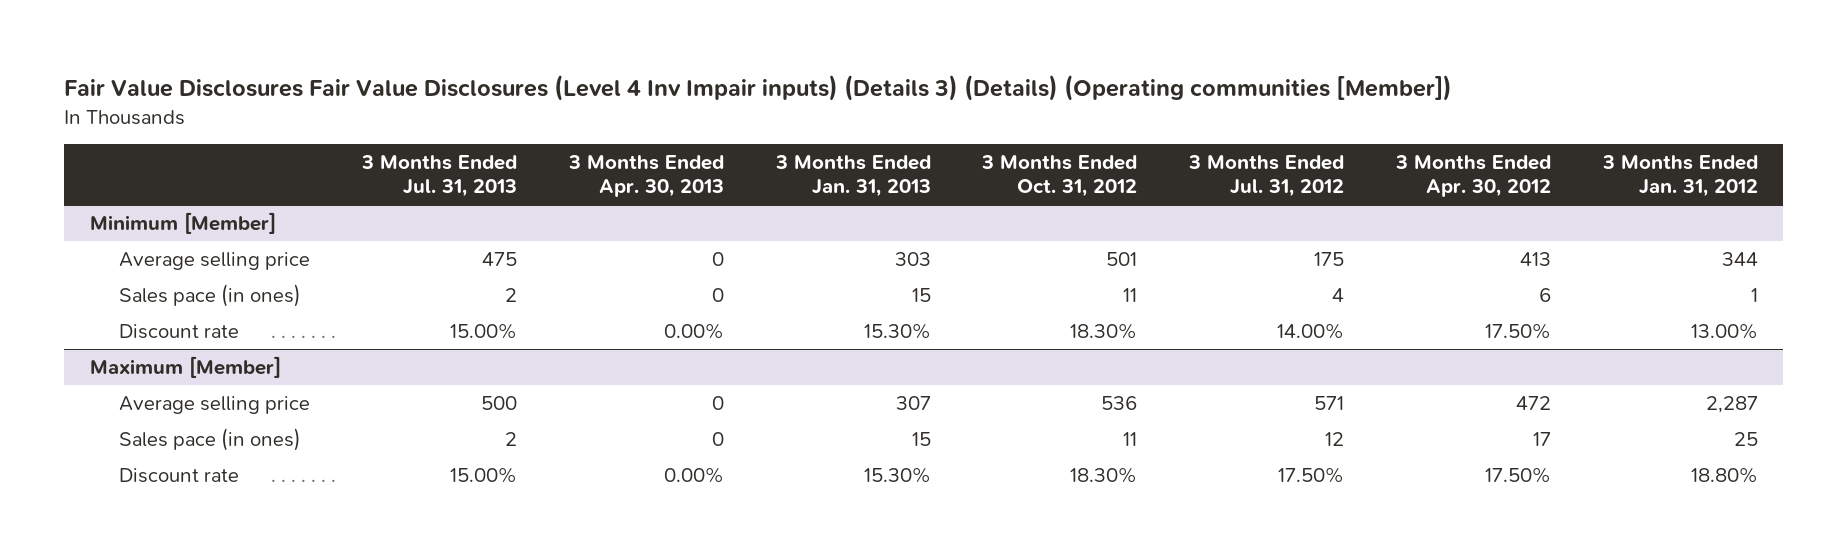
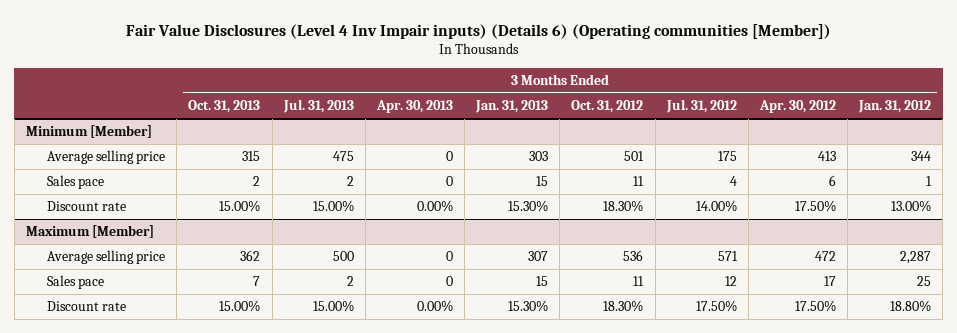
[64,75,1453,102] Fair Value Disclosures Fair Value Disclosures (Level 4 Inv Impair inputs) (Details 3) (Details) (Operating communities [Member]) -> [125,23,831,39] Fair Value Disclosures (Level 4 Inv Impair inputs) (Details 6) (Operating communities [Member])
none -> [188,100,261,114] Oct. 31, 2013
[119,284,302,308] Sales pace (in ones) -> [47,175,105,190] Sales pace
[119,428,302,452] Sales pace (in ones) -> [47,275,105,290] Sales pace

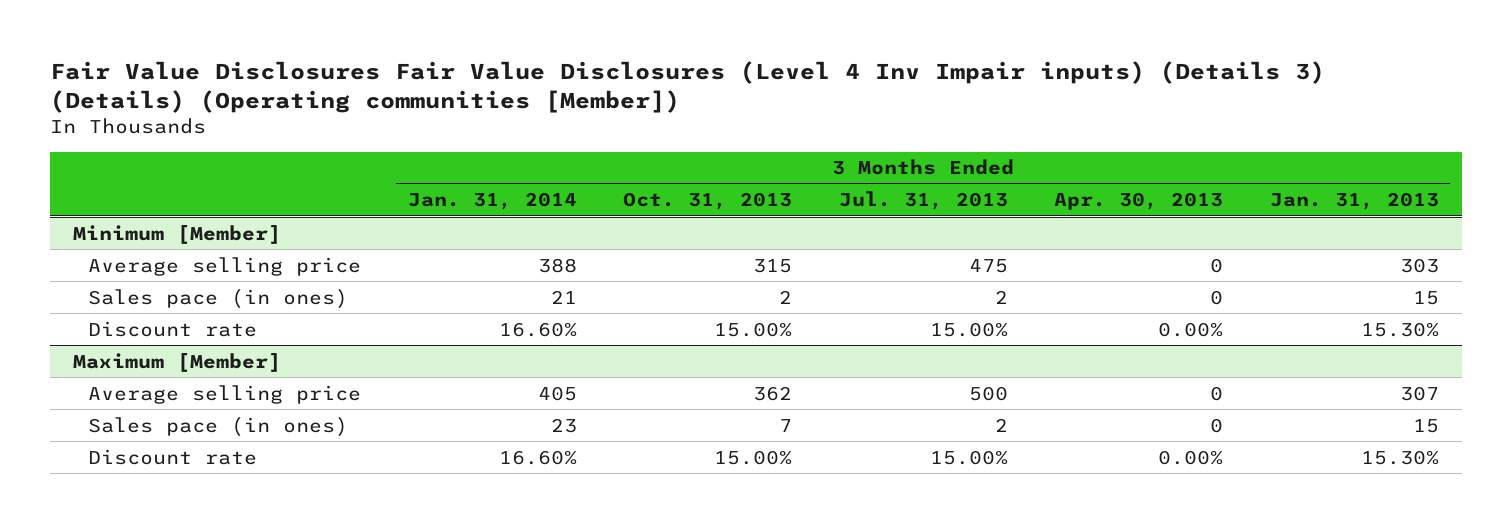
[125,23,831,39] Fair Value Disclosures (Level 4 Inv Impair inputs) (Details 6) (Operating communities [Member]) -> [49,60,1325,113] Fair Value Disclosures Fair Value Disclosures (Level 4 Inv Impair inputs) (Details 3) (Details) (Operating communities [Member])
[571,100,644,114] Oct. 31, 2012 -> none
[665,99,737,114] Jul. 31, 2012 -> none
[759,100,837,114] Apr. 30, 2012 -> none
[858,100,932,114] Jan. 31, 2012 -> none
none -> [407,192,577,211] Jan. 31, 2014
[47,175,105,190] Sales pace -> [88,288,349,309] Sales pace (in ones)
[47,275,105,290] Sales pace -> [88,416,349,437] Sales pace (in ones)

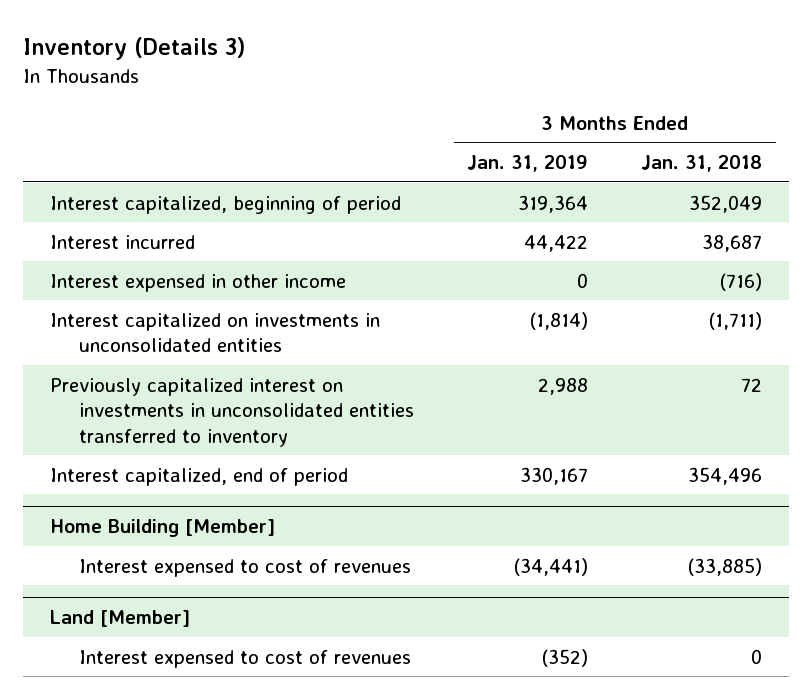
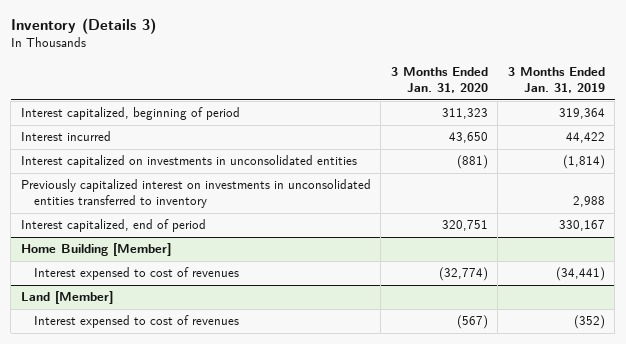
[641,155,763,173] Jan. 31, 2018 -> none
none -> [390,67,488,94] 3 Months Ended Jan. 31, 2020
[50,273,347,292] Interest expensed in other income -> none

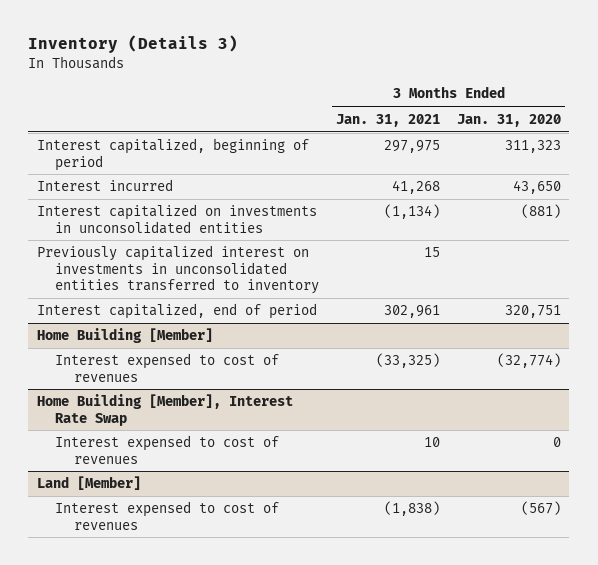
[507,67,605,94] 3 Months Ended Jan. 31, 2019 -> none
none -> [336,113,441,127] Jan. 31, 2021
none -> [36,394,293,426] Home Building [Member], Interest Rate Swap
none -> [55,435,280,464] Interest expensed to cost of revenues

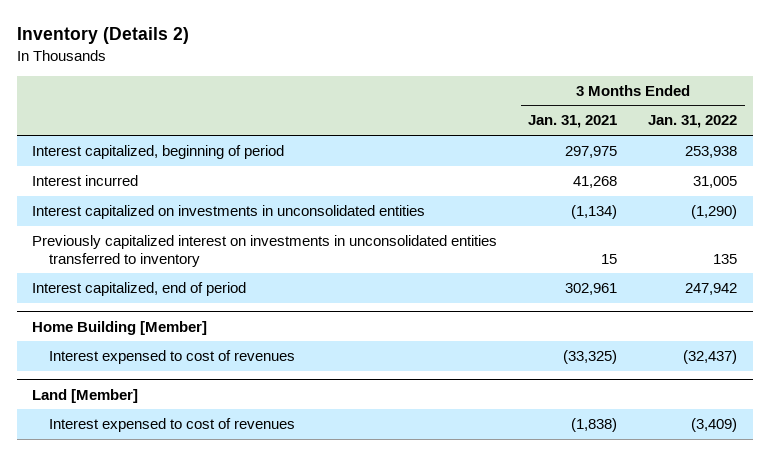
[28,35,239,54] Inventory (Details 3) -> [16,27,189,45] Inventory (Details 2)
[456,113,561,127] Jan. 31, 2020 -> none
none -> [648,115,738,129] Jan. 31, 2022
[36,394,293,426] Home Building [Member], Interest Rate Swap -> none
[55,435,280,464] Interest expensed to cost of revenues -> none

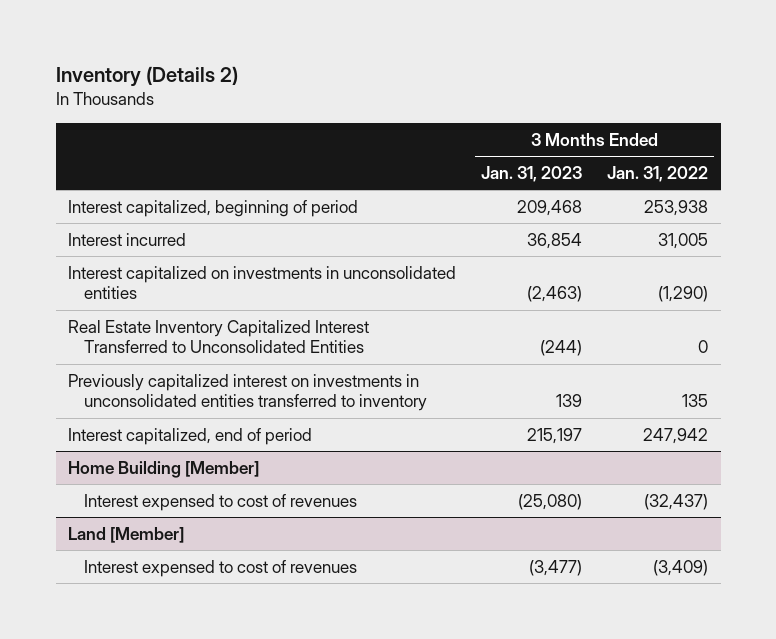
[528,115,618,129] Jan. 31, 2021 -> none
none -> [481,165,583,182] Jan. 31, 2023
none -> [68,319,370,354] Real Estate Inventory Capitalized Interest Transferred to Unconsolidated Entities

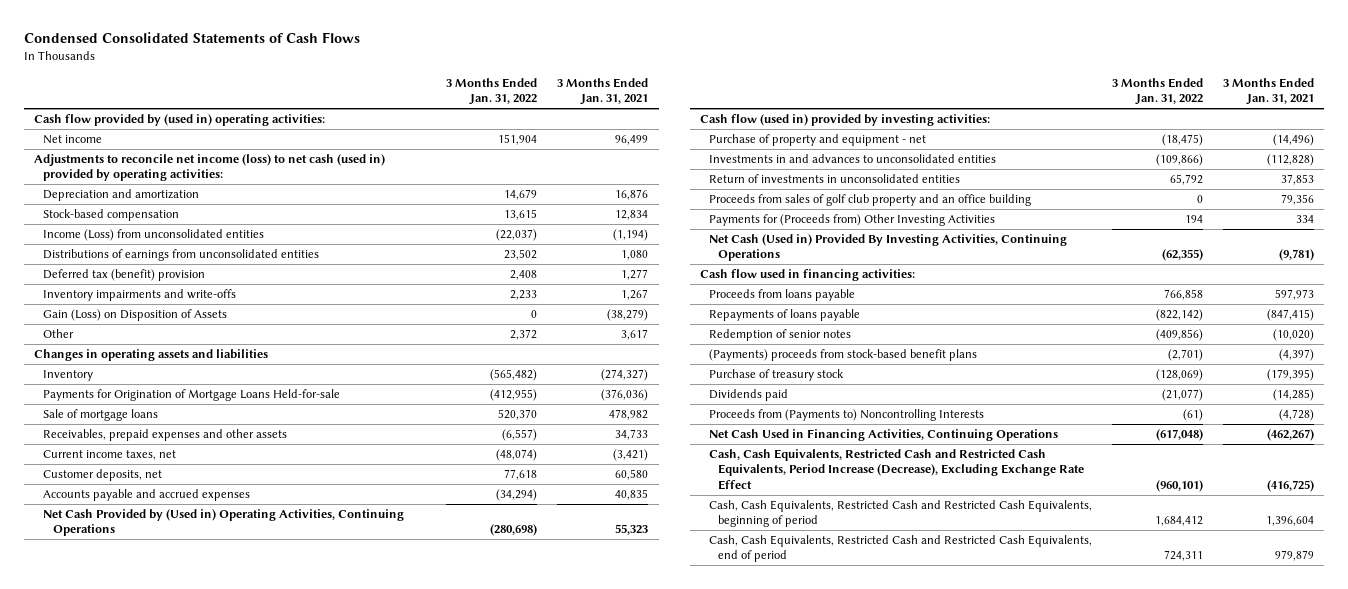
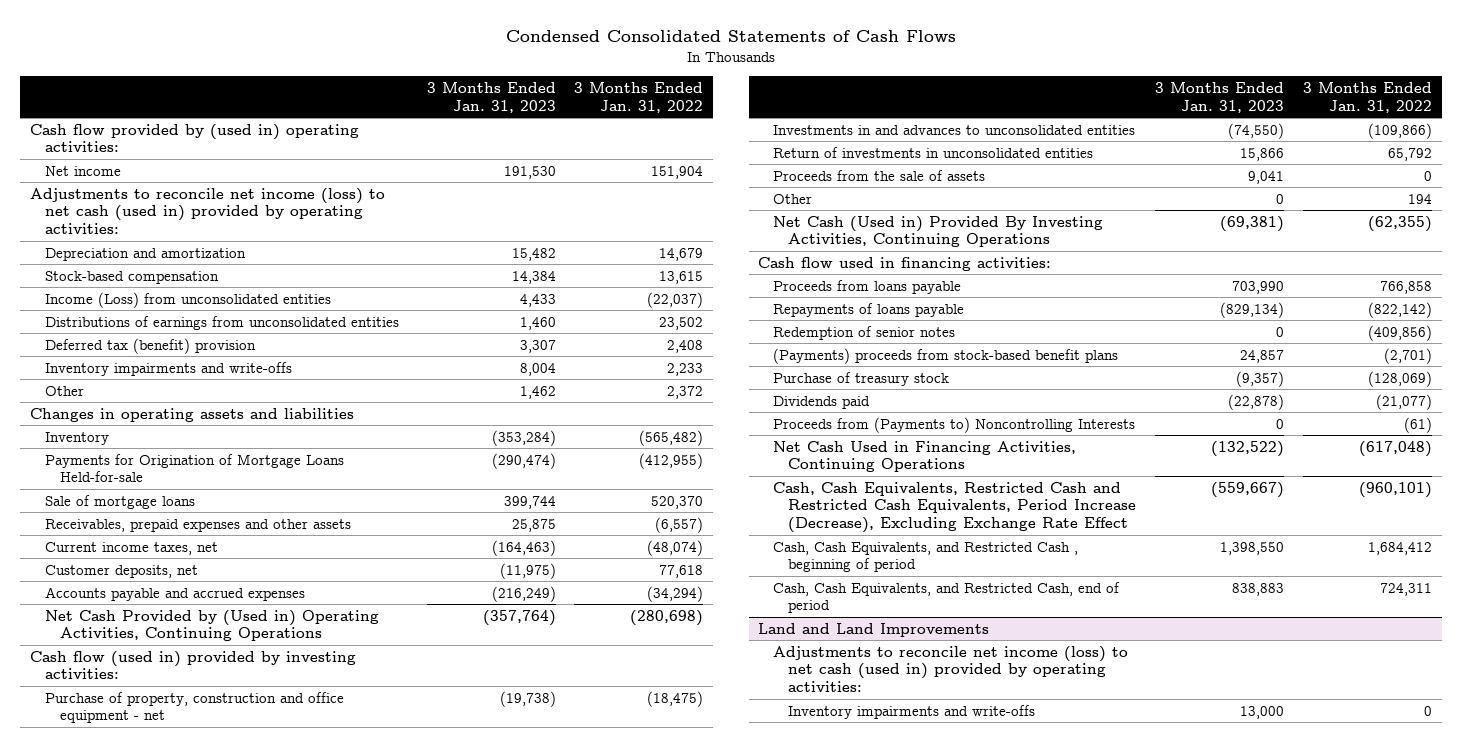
[557,77,649,106] 3 Months Ended Jan. 31, 2021 -> none
none -> [426,81,556,113] 3 Months Ended Jan. 31, 2023
[43,309,228,322] Gain (Loss) on Disposition of Assets -> none
[709,134,927,147] Purchase of property and equipment - net -> [44,691,344,724] Purchase of property, construction and office equipment - net
[709,194,1032,207] Proceeds from sales of golf club property and an office building -> [773,169,986,181] Proceeds from the sale of assets
[709,214,996,227] Payments for (Proceeds from) Other Investing Activities -> [773,193,813,204] Other
[709,500,1093,528] Cash, Cash Equivalents, Restricted Cash and Restricted Cash Equivalents, beginning of period -> [773,541,1079,573] Cash, Cash Equivalents, and Restricted Cash , beginning of period
[709,535,1093,563] Cash, Cash Equivalents, Restricted Cash and Restricted Cash Equivalents, end of period -> [773,581,1121,614] Cash, Cash Equivalents, and Restricted Cash, end of period
none -> [758,622,990,637] Land and Land Improvements
none -> [773,645,1129,692] Adjustments to reconcile net income (loss) to net cash (used in) provided by operating activities:
none -> [788,704,1036,719] Inventory impairments and write-offs

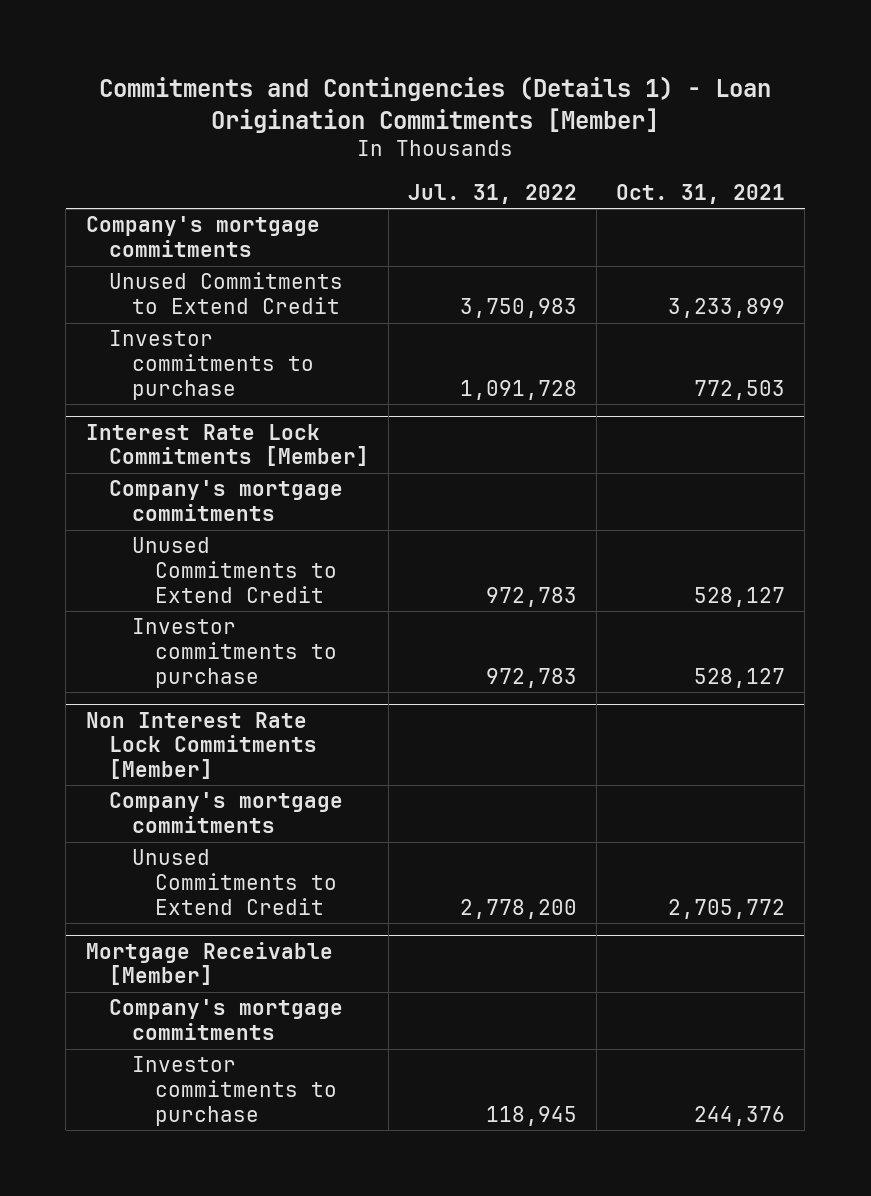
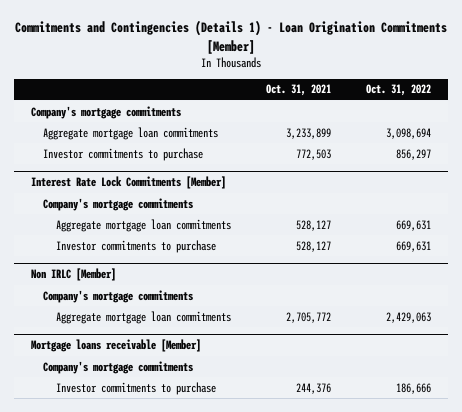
[407,183,577,204] Jul. 31, 2022 -> none
none -> [365,84,431,97] Oct. 31, 2022
[108,272,343,314] Unused Commitments to Extend Credit -> [43,126,219,140] Aggregate mortgage loan commitments
[131,537,338,603] Unused Commitments to Extend Credit -> [55,218,231,232] Aggregate mortgage loan commitments
[85,711,317,779] Non Interest Rate Lock Commitments [Member] -> [31,268,117,282] Non IRLC [Member]
[131,849,338,915] Unused Commitments to Extend Credit -> [55,310,231,324] Aggregate mortgage loan commitments
[85,941,333,986] Mortgage Receivable [Member] -> [31,339,202,353] Mortgage loans receivable [Member]

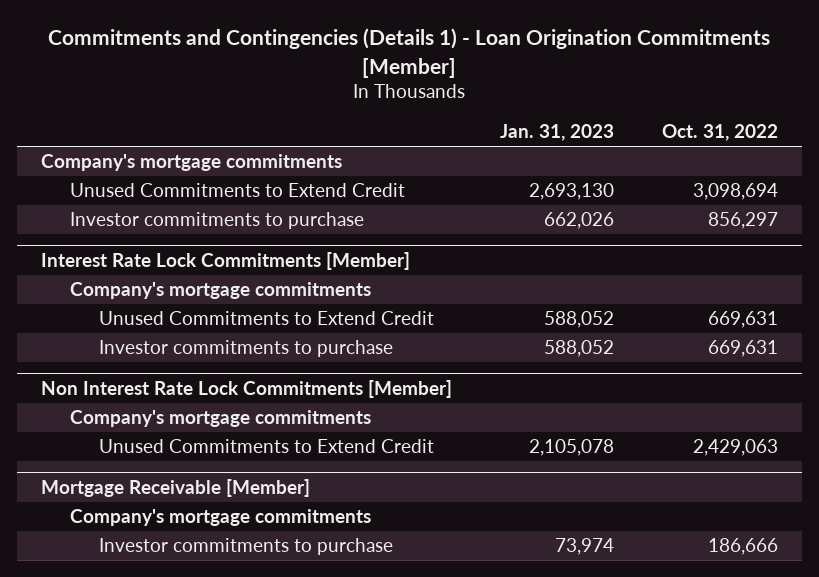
[265,84,331,97] Oct. 31, 2021 -> none
none -> [499,124,614,142] Jan. 31, 2023
[43,126,219,140] Aggregate mortgage loan commitments -> [70,183,406,198] Unused Commitments to Extend Credit
[55,218,231,232] Aggregate mortgage loan commitments -> [99,311,435,326] Unused Commitments to Extend Credit
[31,268,117,282] Non IRLC [Member] -> [40,379,452,398] Non Interest Rate Lock Commitments [Member]
[55,310,231,324] Aggregate mortgage loan commitments -> [99,439,435,454] Unused Commitments to Extend Credit
[31,339,202,353] Mortgage loans receivable [Member] -> [40,478,310,497] Mortgage Receivable [Member]

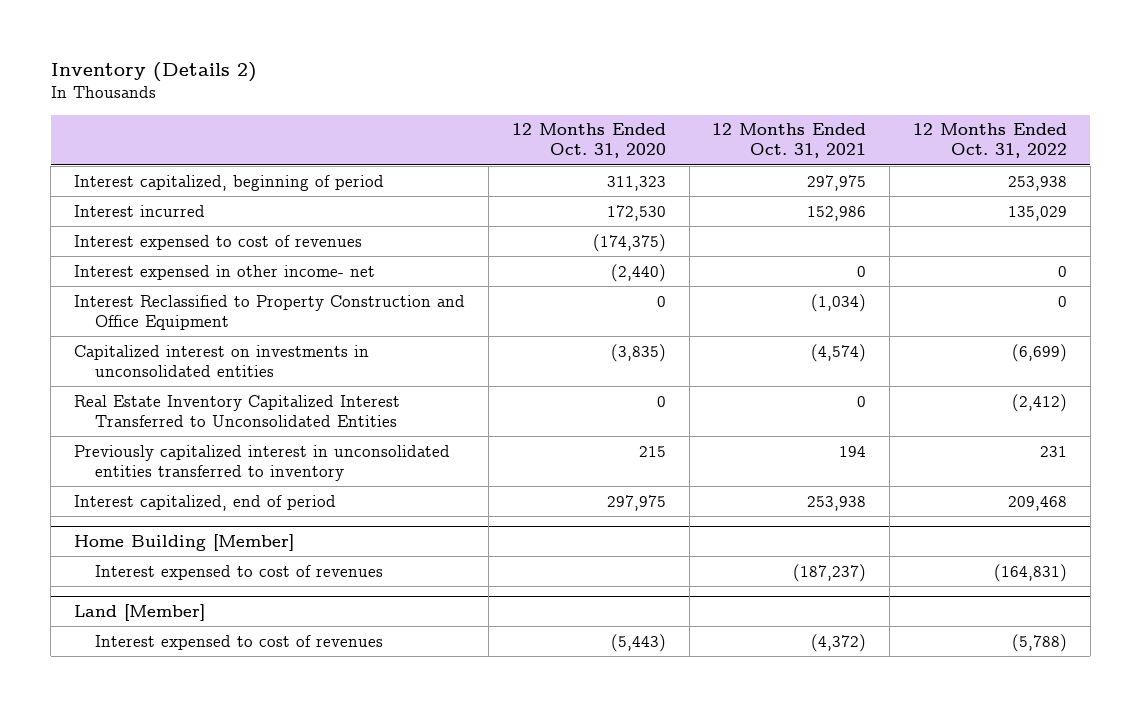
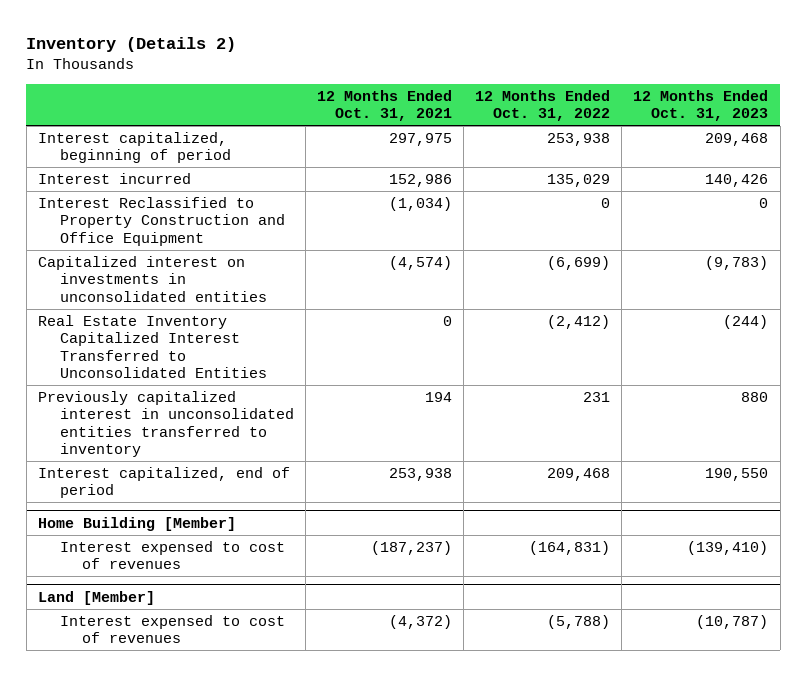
[511,123,666,159] 12 Months Ended Oct. 31, 2020 -> none
none -> [633,89,769,122] 12 Months Ended Oct. 31, 2023
[74,234,363,250] Interest expensed to cost of revenues -> none
[74,264,376,280] Interest expensed in other income- net -> none

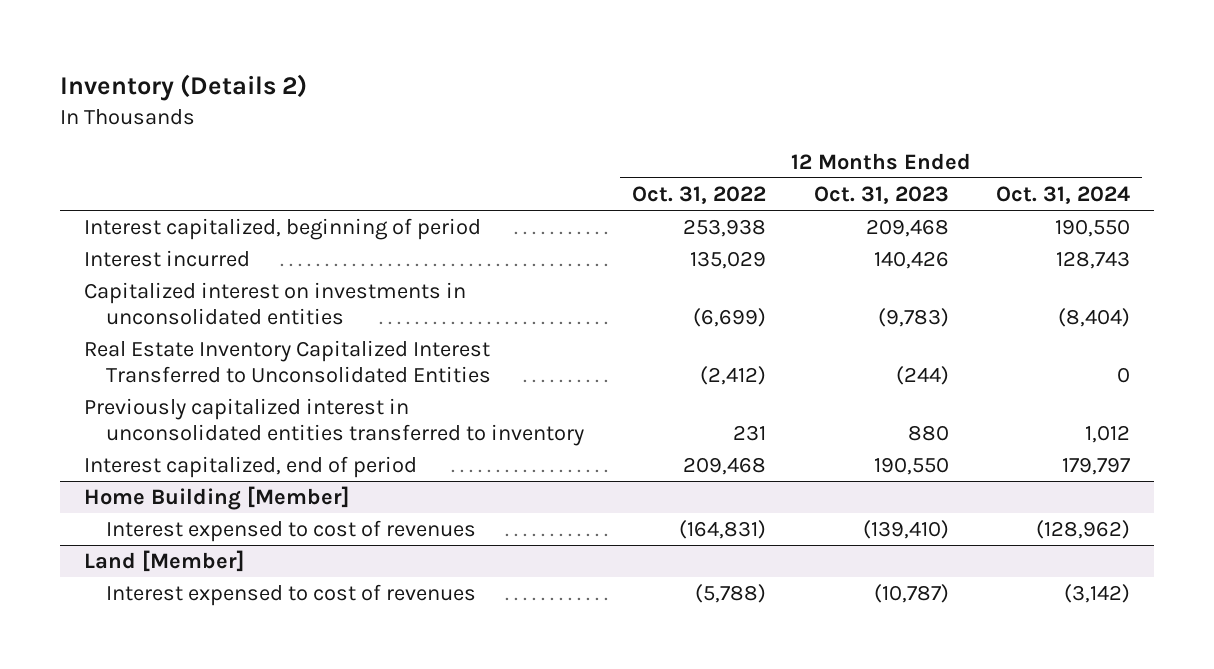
[317,89,453,122] 12 Months Ended Oct. 31, 2021 -> none
none -> [996,186,1131,205] Oct. 31, 2024
[37,196,285,246] Interest Reclassified to Property Construction and Office Equipment -> none

